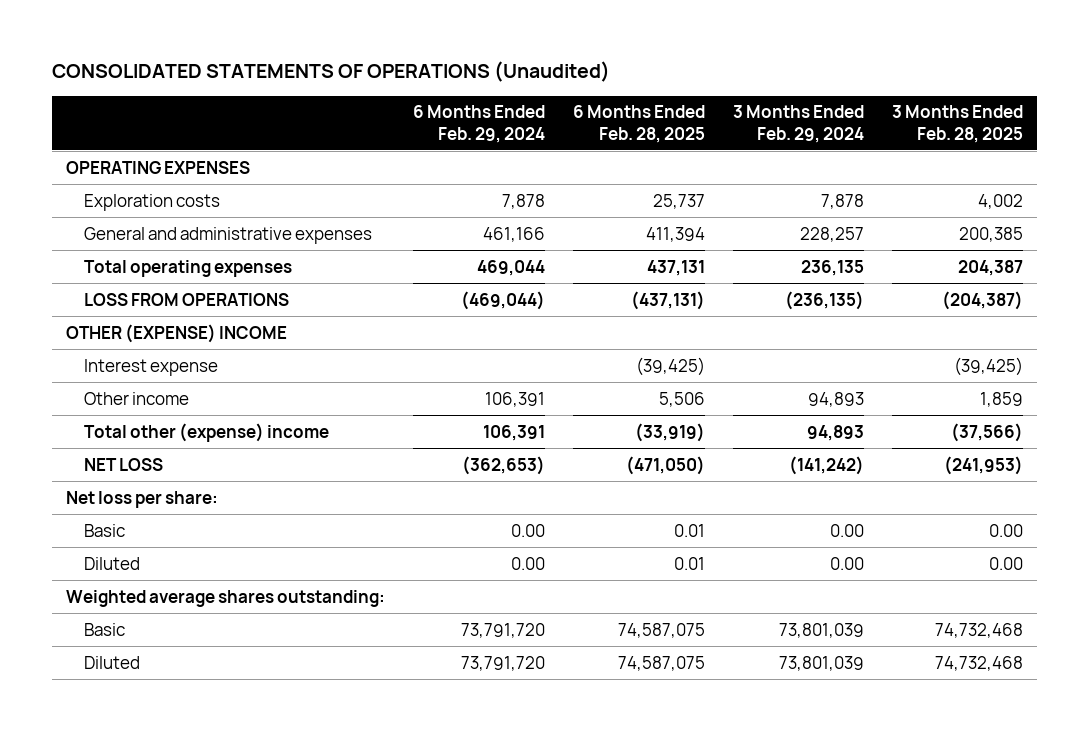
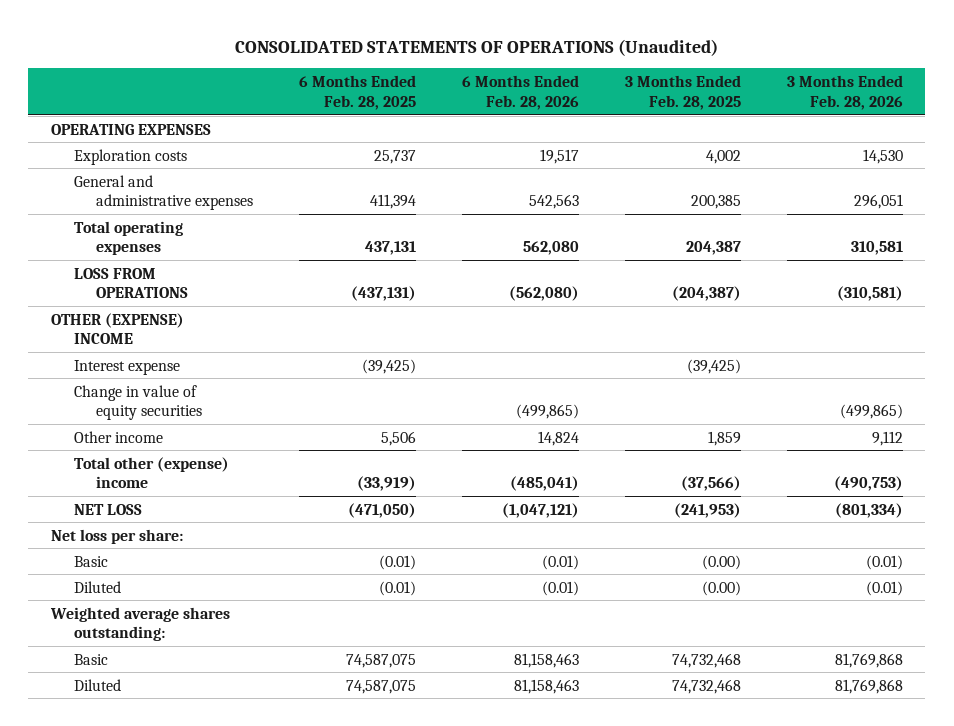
[412,105,545,143] 6 Months Ended Feb. 29, 2024 -> none
[732,105,864,143] 3 Months Ended Feb. 29, 2024 -> none
none -> [461,74,579,110] 6 Months Ended Feb. 28, 2026
none -> [786,74,903,110] 3 Months Ended Feb. 28, 2026
none -> [73,384,203,421] Change in value of equity securities
[673,523,705,537] 0.01 -> [379,554,417,570] (0.01)
[988,523,1023,537] 0.00 -> [701,554,741,570] (0.00)
[673,556,705,570] 0.01 -> [379,580,417,596] (0.01)
[988,556,1023,570] 0.00 -> [701,580,741,596] (0.00)

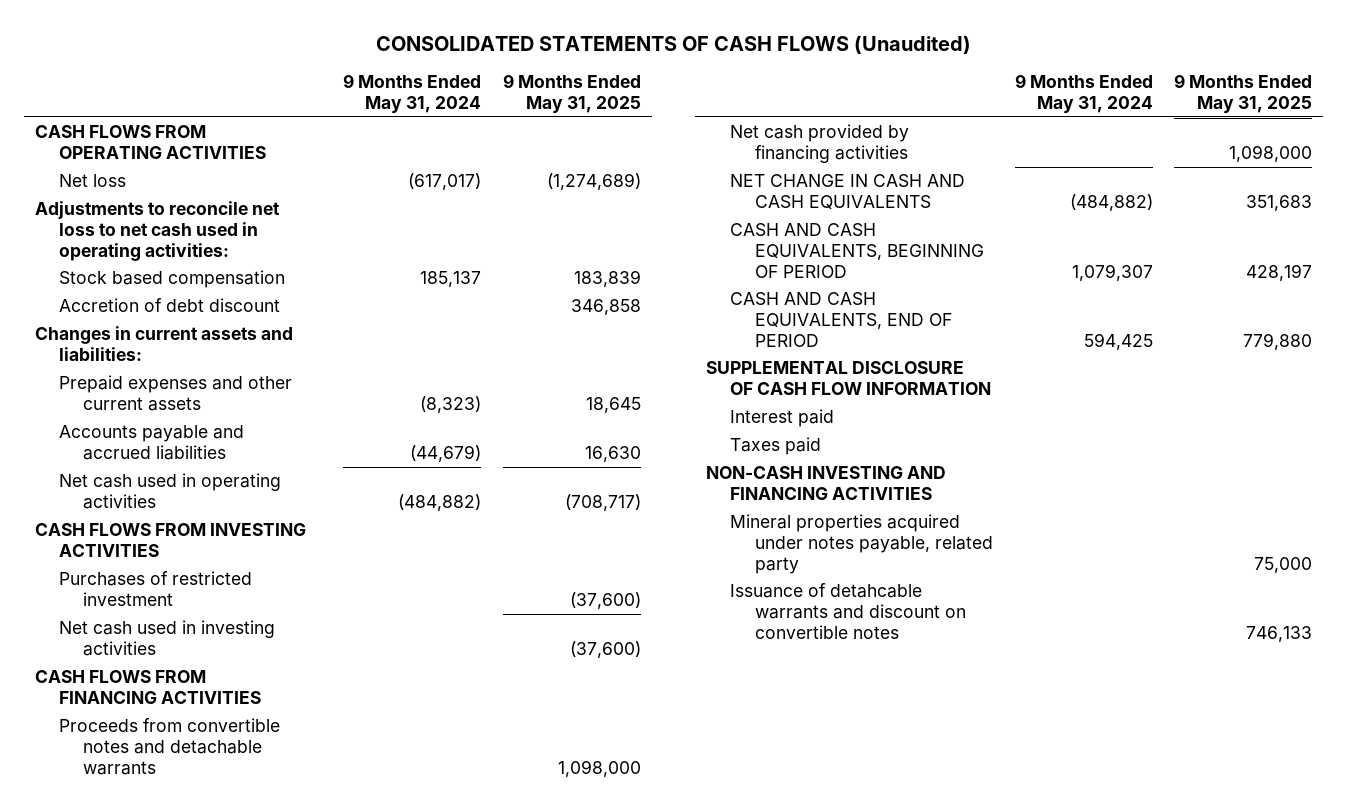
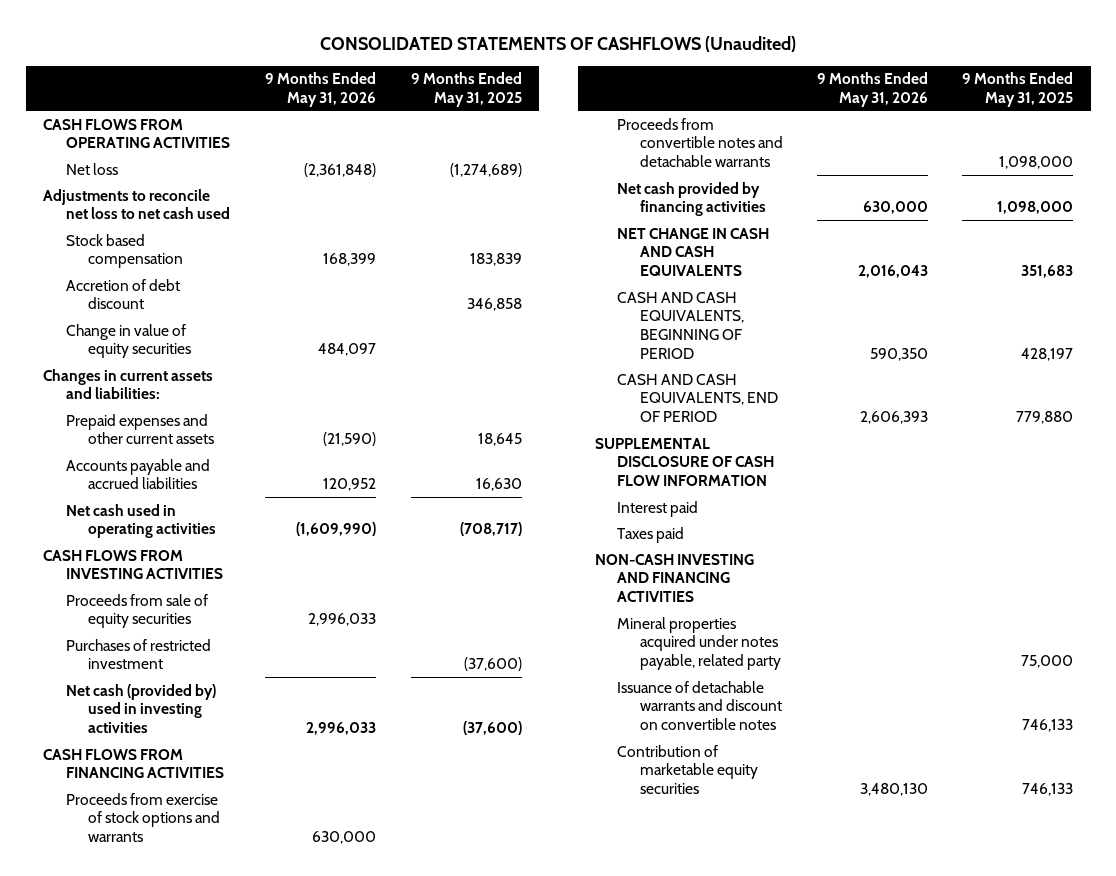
[375,34,971,54] CONSOLIDATED STATEMENTS OF CASH FLOWS (Unaudited) -> [320,35,797,52] CONSOLIDATED STATEMENTS OF CASHFLOWS (Unaudited)
[342,74,481,114] 9 Months Ended May 31, 2024 -> none
none -> [265,72,377,107] 9 Months Ended May 31, 2026
[34,201,280,261] Adjustments to reconcile net loss to net cash used in operating activities: -> [42,188,230,220] Adjustments to reconcile net loss to net cash used
none -> [65,323,192,359] Change in value of equity securities
none -> [65,593,208,629] Proceeds from sale of equity securities
[58,620,275,657] Net cash used in investing activities -> [65,683,216,733] Net cash (provided by) used in investing activities
none -> [65,792,221,842] Proceeds from exercise of stock options and warrants
[730,583,966,639] Issuance of detahcable warrants and discount on convertible notes -> [617,680,782,730] Issuance of detachable warrants and discount on convertible notes
none -> [617,744,758,794] Contribution of marketable equity securities

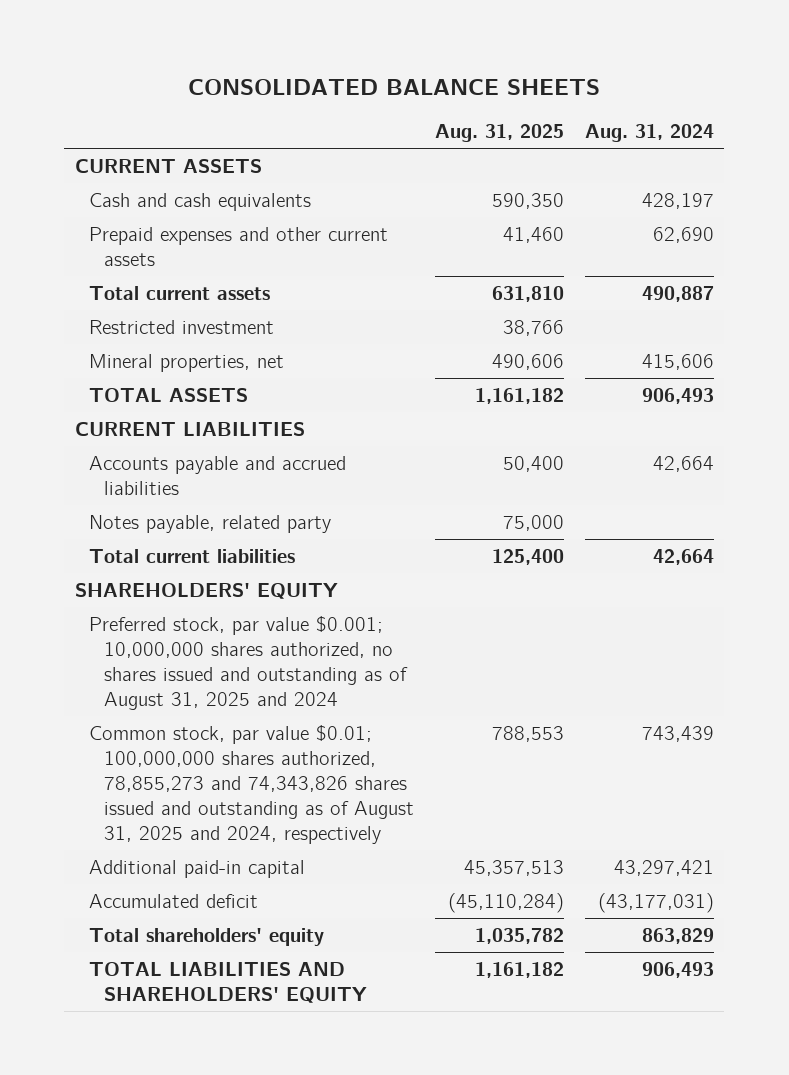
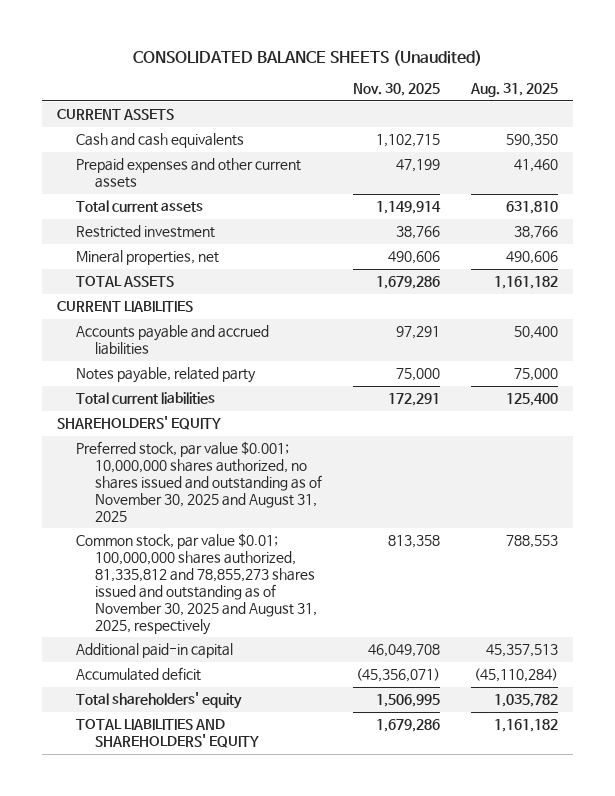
[188,78,601,95] CONSOLIDATED BALANCE SHEETS -> [133,49,483,66] CONSOLIDATED BALANCE SHEETS (Unaudited)
[584,124,714,143] Aug. 31, 2024 -> none
none -> [353,83,441,97] Nov. 30, 2025
[89,615,408,710] Preferred stock, par value $0.001; 10,000,000 shares authorized, no shares issued and outstanding as of August 31, 2025 and 2024 -> [76,441,323,522] Preferred stock, par value $0.001; 10,000,000 shares authorized, no shares issued and outstanding as of November 30, 2025 and August 31, 2025
[89,724,414,844] Common stock, par value $0.01; 100,000,000 shares authorized, 78,855,273 and 74,343,826 shares issued and outstanding as of August 31, 2025 and 2024, respectively -> [76,533,318,635] Common stock, par value $0.01; 100,000,000 shares authorized, 81,335,812 and 78,855,273 shares issued and outstanding as of November 30, 2025 and August 31, 2025, respectively

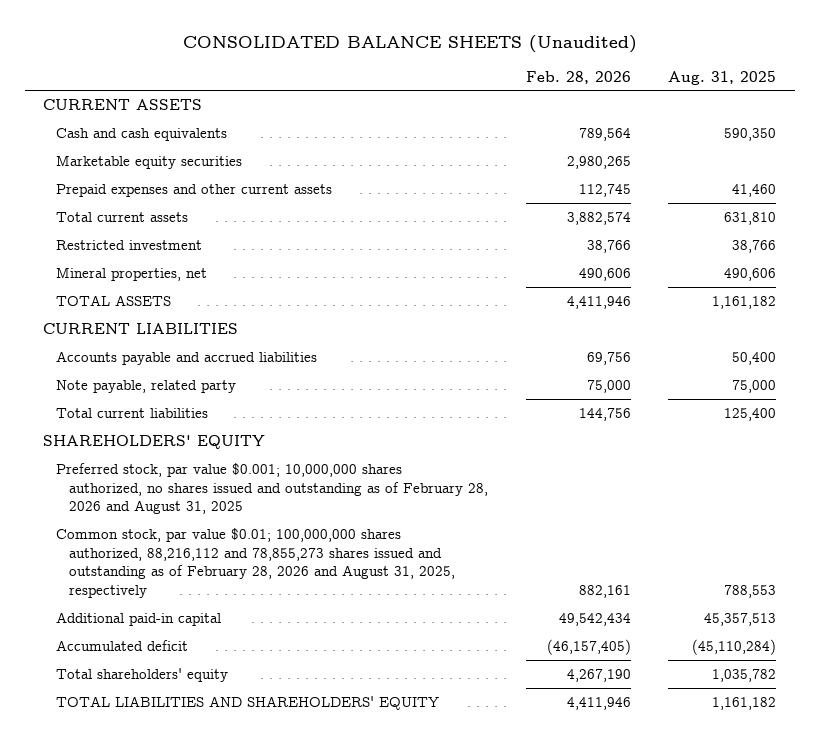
[353,83,441,97] Nov. 30, 2025 -> none
none -> [525,70,631,84] Feb. 28, 2026
none -> [56,155,243,170] Marketable equity securities
[76,367,257,384] Notes payable, related party -> [56,380,237,394] Note payable, related party
[76,441,323,522] Preferred stock, par value $0.001; 10,000,000 shares authorized, no shares issued and outstanding as of November 30, 2025 and August 31, 2025 -> [56,463,489,515] Preferred stock, par value $0.001; 10,000,000 shares authorized, no shares issued and outstanding as of February 28, 2026 and August 31, 2025
[76,533,318,635] Common stock, par value $0.01; 100,000,000 shares authorized, 81,335,812 and 78,855,273 shares issued and outstanding as of November 30, 2025 and August 31, 2025, respectively -> [56,528,456,599] Common stock, par value $0.01; 100,000,000 shares authorized, 88,216,112 and 78,855,273 shares issued and outstanding as of February 28, 2026 and August 31, 2025, respectively

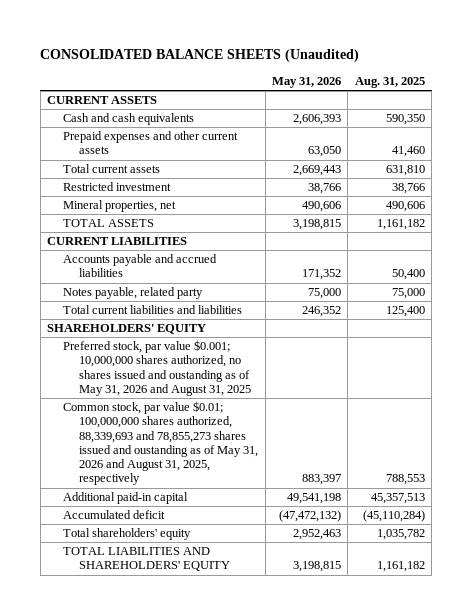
[525,70,631,84] Feb. 28, 2026 -> none
none -> [272,77,342,89] May 31, 2026
[56,155,243,170] Marketable equity securities -> none
[56,380,237,394] Note payable, related party -> [63,287,204,300] Notes payable, related party
[56,408,209,419] Total current liabilities -> [63,305,243,315] Total current liabilities and liabilities
[56,463,489,515] Preferred stock, par value $0.001; 10,000,000 shares authorized, no shares issued and outstanding as of February 28, 2026 and August 31, 2025 -> [63,340,252,396] Preferred stock, par value $0.001; 10,000,000 shares authorized, no shares issued and oustanding as of May 31, 2026 and August 31, 2025
[56,528,456,599] Common stock, par value $0.01; 100,000,000 shares authorized, 88,216,112 and 78,855,273 shares issued and outstanding as of February 28, 2026 and August 31, 2025, respectively -> [63,401,259,486] Common stock, par value $0.01; 100,000,000 shares authorized, 88,339,693 and 78,855,273 shares issued and oustanding as of May 31, 2026 and August 31, 2025, respectively

